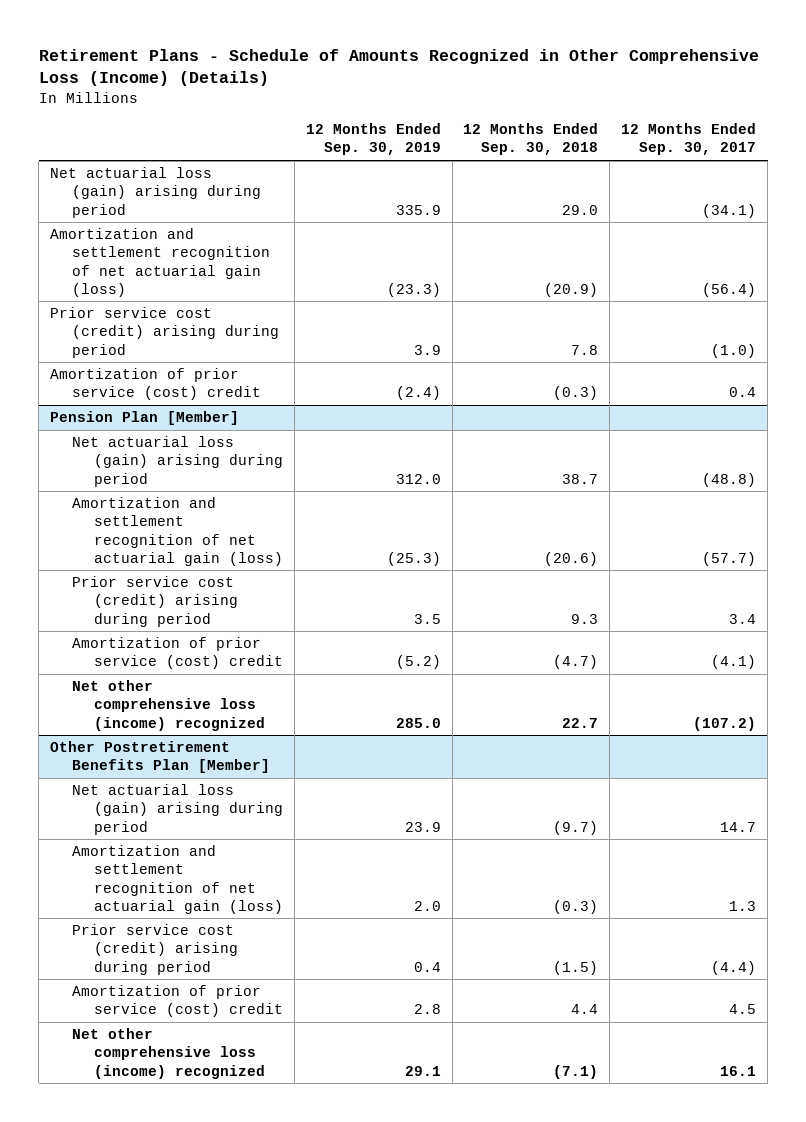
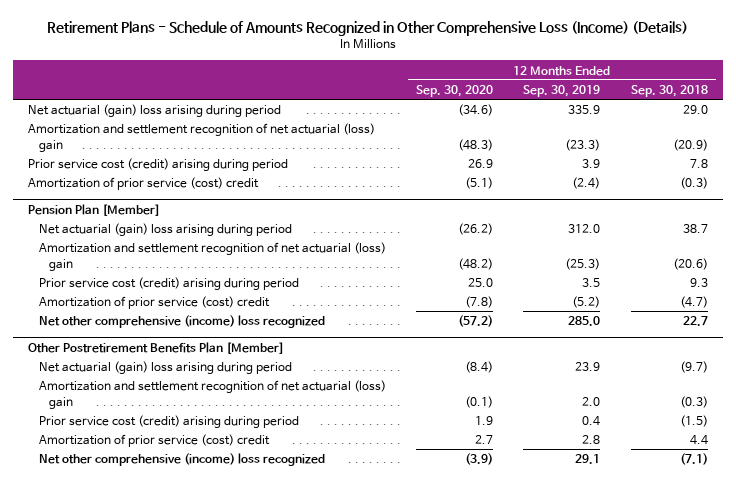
[621,123,757,156] 12 Months Ended Sep. 30, 2017 -> none
none -> [416,85,494,98] Sep. 30, 2020
[49,167,261,218] Net actuarial loss (gain) arising during period -> [28,104,282,118] Net actuarial (gain) loss arising during period
[49,228,270,297] Amortization and settlement recognition of net actuarial gain (loss) -> [28,123,376,152] Amortization and settlement recognition of net actuarial (loss) gain
[71,436,283,487] Net actuarial loss (gain) arising during period -> [38,223,292,237] Net actuarial (gain) loss arising during period
[71,497,283,566] Amortization and settlement recognition of net actuarial gain (loss) -> [38,242,386,271] Amortization and settlement recognition of net actuarial (loss) gain
[71,680,265,731] Net other comprehensive loss (income) recognized -> [38,315,325,329] Net other comprehensive (income) loss recognized
[71,784,283,835] Net actuarial loss (gain) arising during period -> [38,361,292,375] Net actuarial (gain) loss arising during period
[71,845,283,914] Amortization and settlement recognition of net actuarial gain (loss) -> [38,380,386,409] Amortization and settlement recognition of net actuarial (loss) gain
[71,1028,265,1079] Net other comprehensive loss (income) recognized -> [38,453,325,467] Net other comprehensive (income) loss recognized

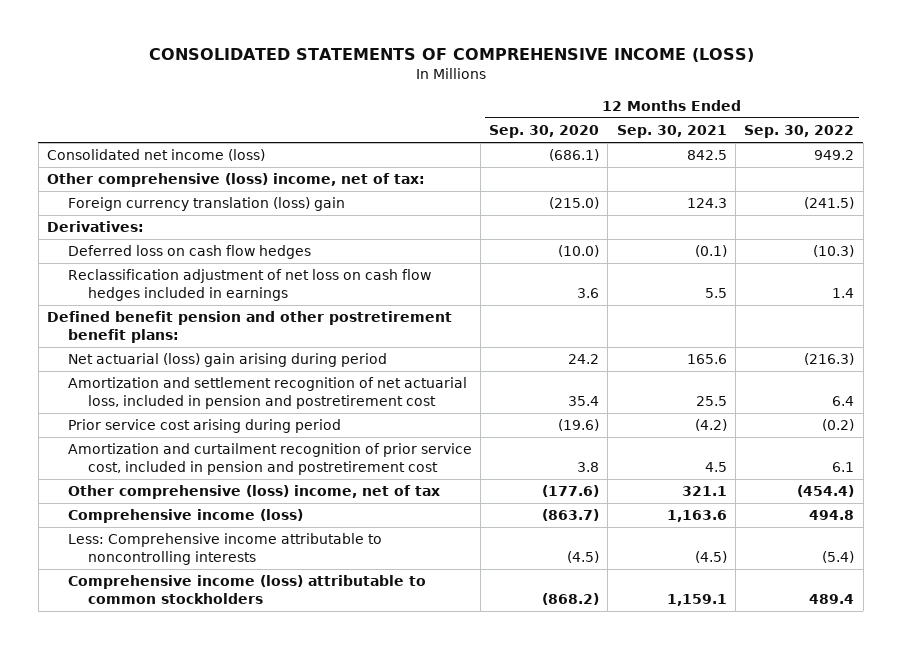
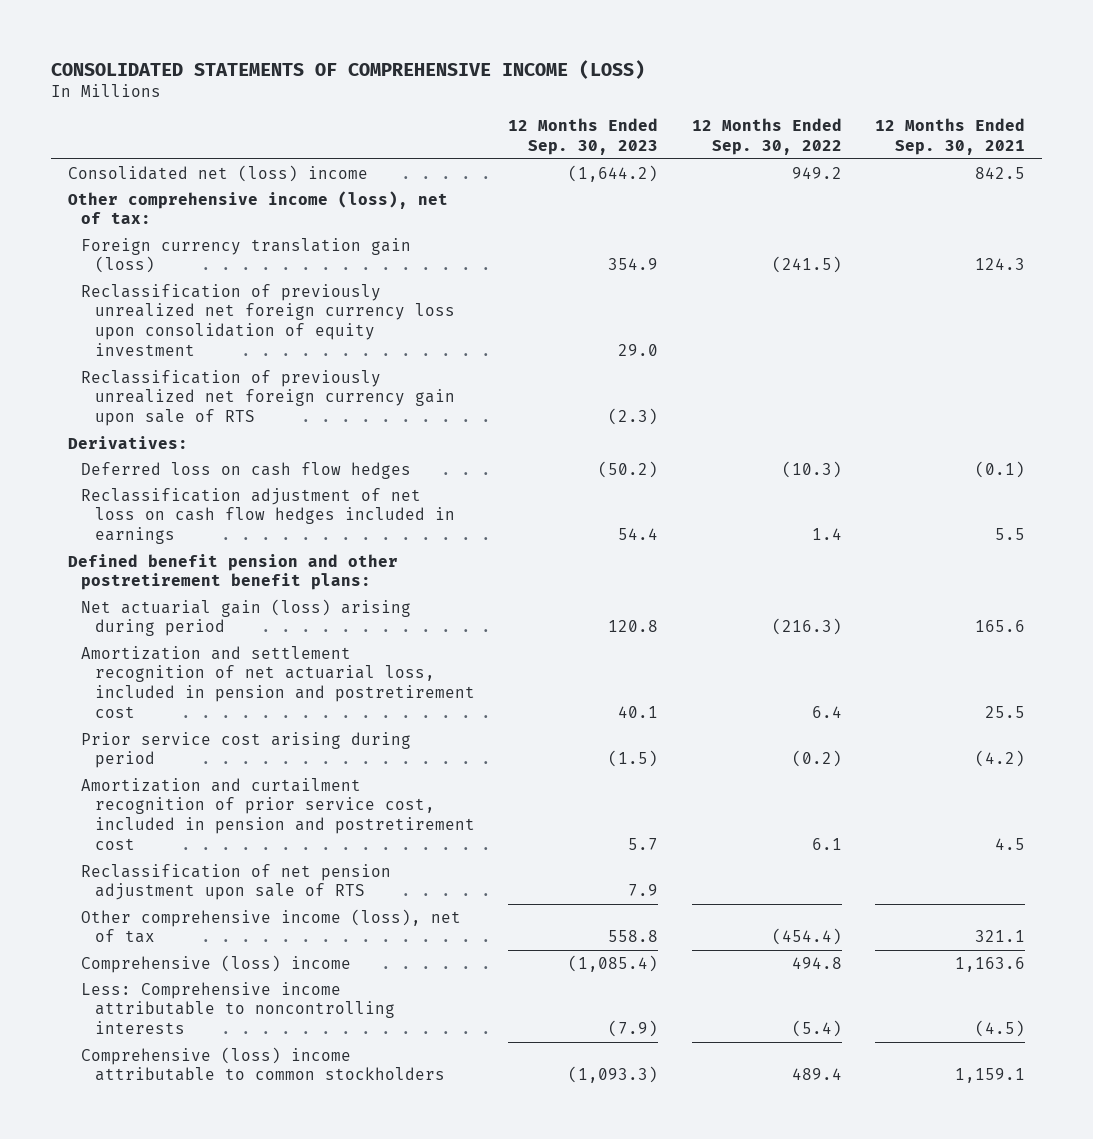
[489,125,600,139] Sep. 30, 2020 -> none
none -> [508,118,659,155] 12 Months Ended Sep. 30, 2023
[47,149,266,162] Consolidated net income (loss) -> [67,164,368,182] Consolidated net (loss) income
[47,173,426,188] Other comprehensive (loss) income, net of tax: -> [67,190,448,225] Other comprehensive income (loss), net of tax:
[67,197,345,212] Foreign currency translation (loss) gain -> [81,237,412,274] Foreign currency translation gain (loss)
none -> [81,283,455,356] Reclassification of previously unrealized net foreign currency loss upon consolidation of equity investment
none -> [81,369,455,427] Reclassification of previously unrealized net foreign currency gain upon sale of RTS
[67,353,387,368] Net actuarial (loss) gain arising during period -> [81,598,412,637] Net actuarial gain (loss) arising during period
none -> [81,863,392,901] Reclassification of net pension adjustment upon sale of RTS
[67,485,440,500] Other comprehensive (loss) income, net of tax -> [81,908,462,944] Other comprehensive income (loss), net of tax
[67,509,303,524] Comprehensive income (loss) -> [81,954,352,973] Comprehensive (loss) income
[67,575,426,604] Comprehensive income (loss) attributable to common stockholders -> [81,1046,445,1082] Comprehensive (loss) income attributable to common stockholders

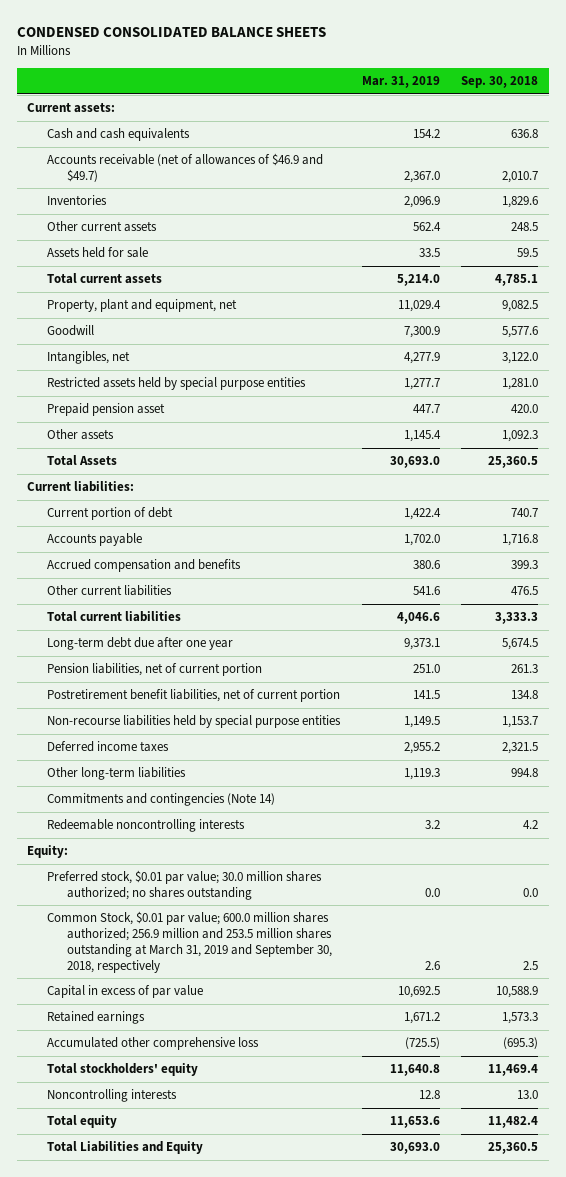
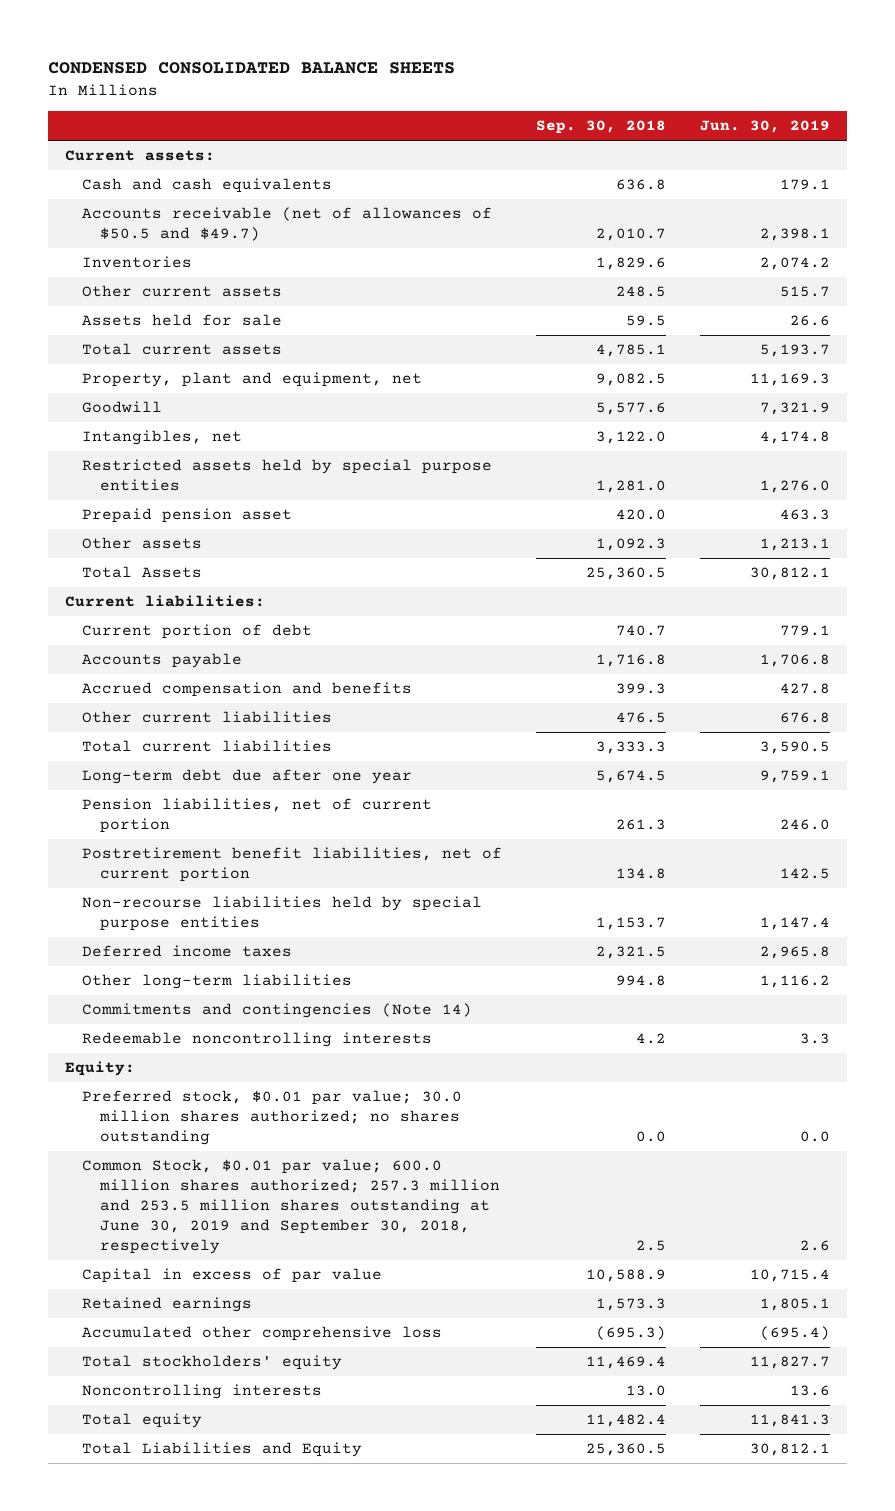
[361,76,440,89] Mar. 31, 2019 -> none
none -> [700,119,831,133] Jun. 30, 2019
[47,153,324,183] Accounts receivable (net of allowances of $46.9 and $49.7) -> [82,207,493,242] Accounts receivable (net of allowances of $50.5 and $49.7)
[47,911,333,973] Common Stock, $0.01 par value; 600.0 million shares authorized; 256.9 million and 253.5 million shares outstanding at March 31, 2019 and September 30, 2018, respectively -> [82,1159,500,1254] Common Stock, $0.01 par value; 600.0 million shares authorized; 257.3 million and 253.5 million shares outstanding at June 30, 2019 and September 30, 2018, respectively

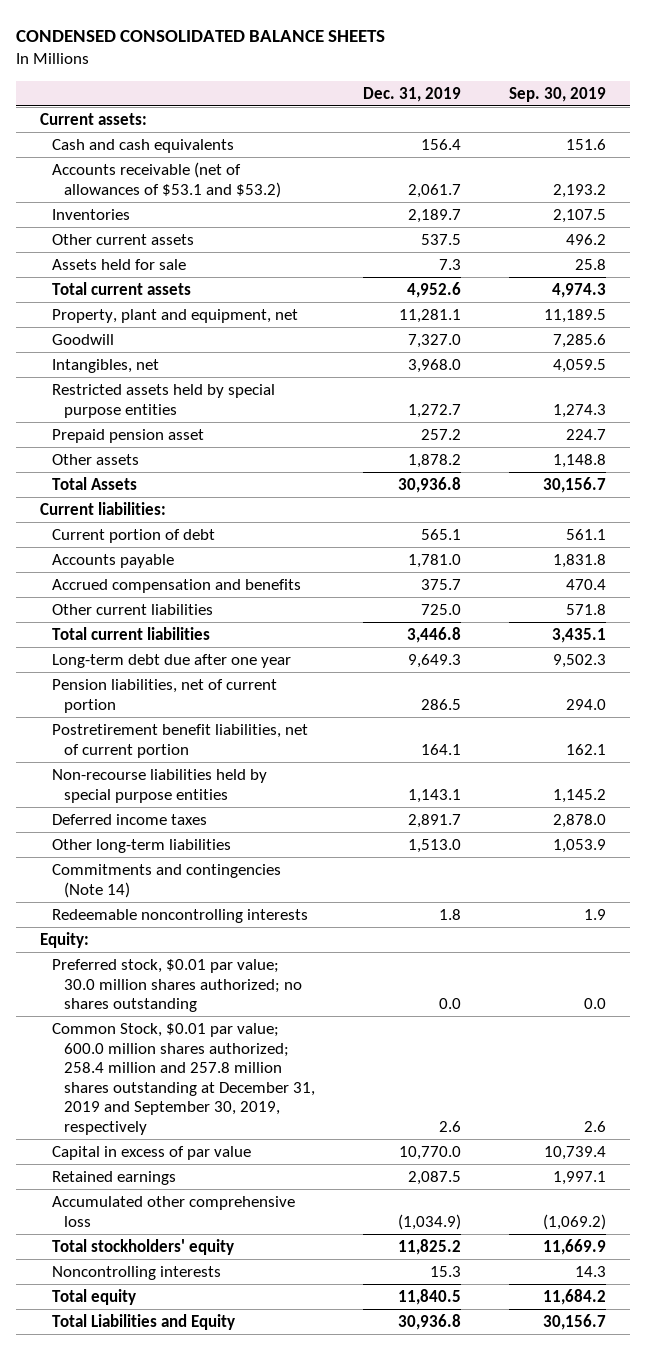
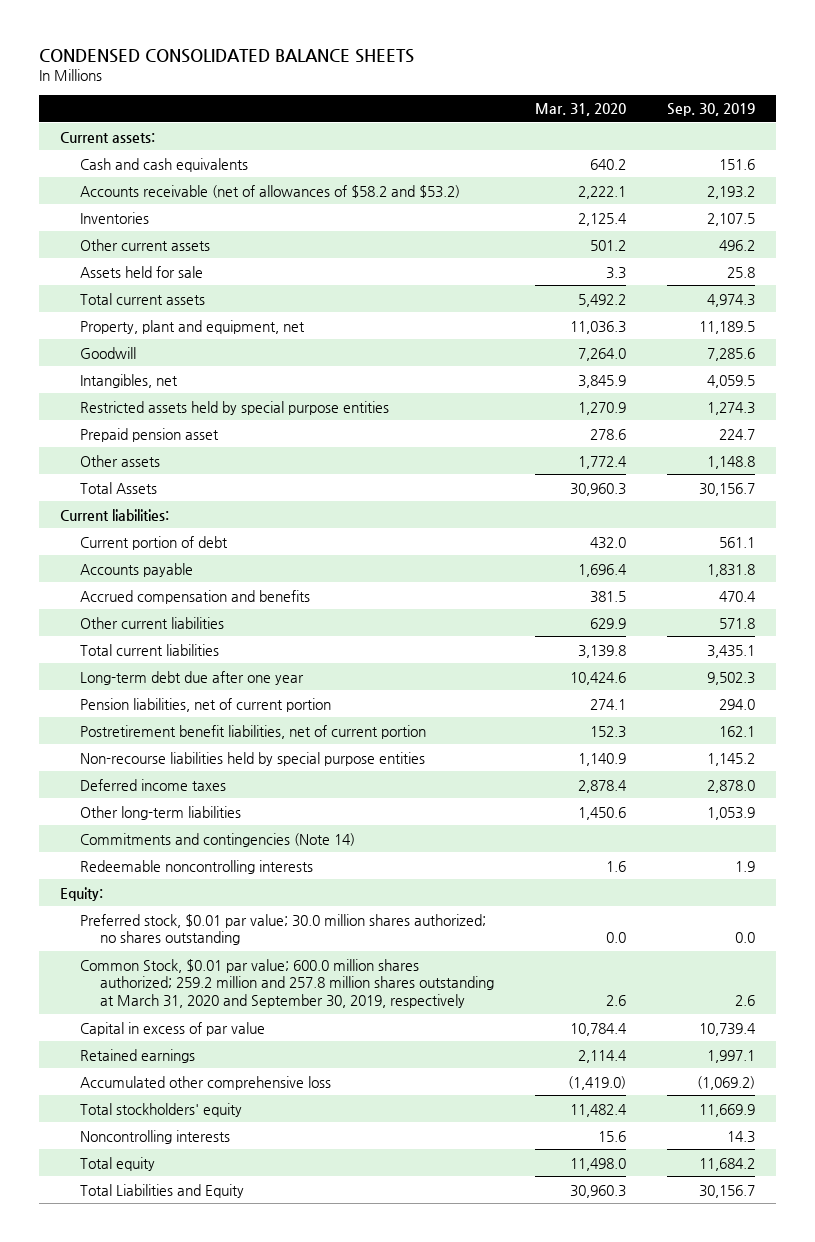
[363,86,462,102] Dec. 31, 2019 -> none
none -> [534,103,626,117] Mar. 31, 2020
[52,161,282,198] Accounts receivable (net of allowances of $53.1 and $53.2) -> [79,184,460,198] Accounts receivable (net of allowances of $58.2 and $53.2)
[52,1022,316,1135] Common Stock, $0.01 par value; 600.0 million shares authorized; 258.4 million and 257.8 million shares outstanding at December 31, 2019 and September 30, 2019, respectively -> [79,958,494,1008] Common Stock, $0.01 par value; 600.0 million shares authorized; 259.2 million and 257.8 million shares outstanding at March 31, 2020 and September 30, 2019, respectively

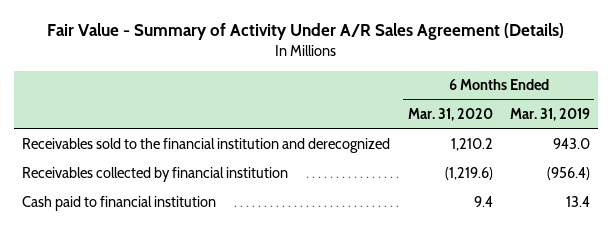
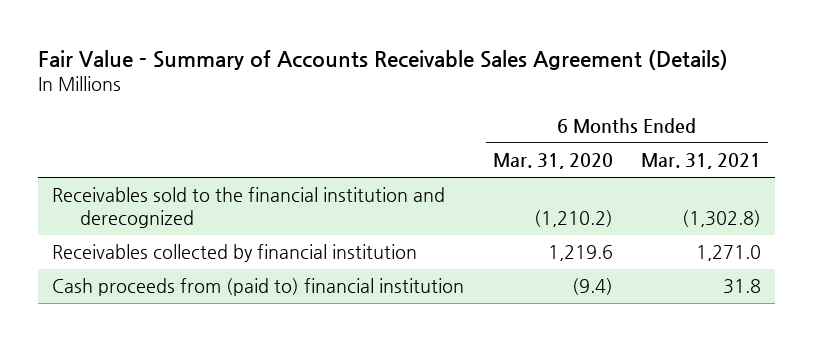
[47,23,565,41] Fair Value - Summary of Activity Under A/R Sales Agreement (Details) -> [38,50,729,71] Fair Value - Summary of Accounts Receivable Sales Agreement (Details)
[509,108,590,122] Mar. 31, 2019 -> none
none -> [641,153,762,170] Mar. 31, 2021
[450,137,493,151] 1,210.2 -> [533,210,613,228] (1,210.2)
[444,166,493,180] (1,219.6) -> [547,245,613,262] 1,219.6
[22,195,217,211] Cash paid to financial institution -> [52,278,465,297] Cash proceeds from (paid to) financial institution
[473,195,493,207] 9.4 -> [571,278,613,296] (9.4)

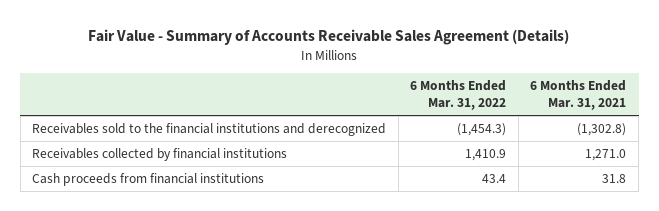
[492,153,613,170] Mar. 31, 2020 -> none
none -> [410,80,507,111] 6 Months Ended Mar. 31, 2022
[52,187,446,229] Receivables sold to the financial institution and derecognized -> [32,123,387,137] Receivables sold to the financial institutions and derecognized
[52,244,418,263] Receivables collected by financial institution -> [32,148,288,162] Receivables collected by financial institutions
[52,278,465,297] Cash proceeds from (paid to) financial institution -> [32,173,265,187] Cash proceeds from financial institutions

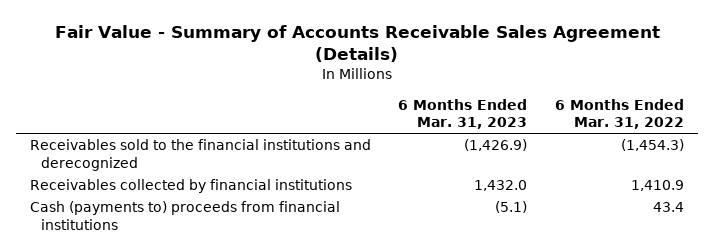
[530,80,627,111] 6 Months Ended Mar. 31, 2021 -> none
none -> [398,98,528,130] 6 Months Ended Mar. 31, 2023
[32,173,265,187] Cash proceeds from financial institutions -> [29,201,340,230] Cash (payments to) proceeds from financial institutions

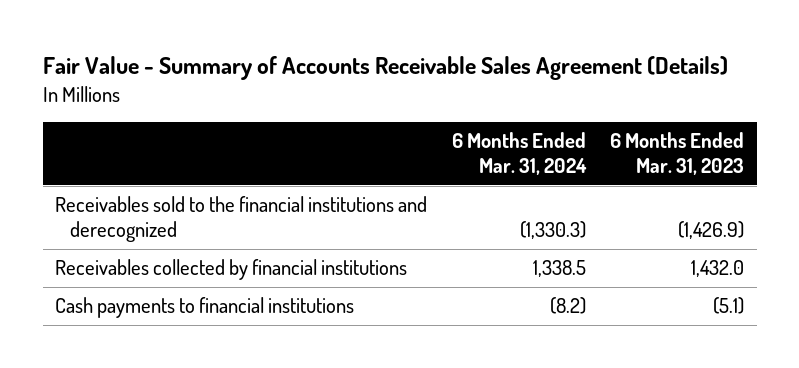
[554,98,684,130] 6 Months Ended Mar. 31, 2022 -> none
none -> [451,132,587,175] 6 Months Ended Mar. 31, 2024
[29,201,340,230] Cash (payments to) proceeds from financial institutions -> [54,297,354,319] Cash payments to financial institutions

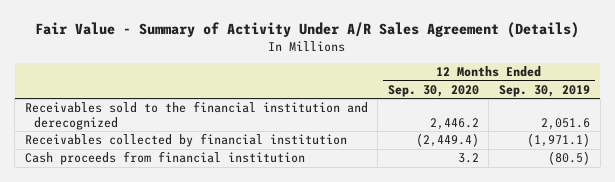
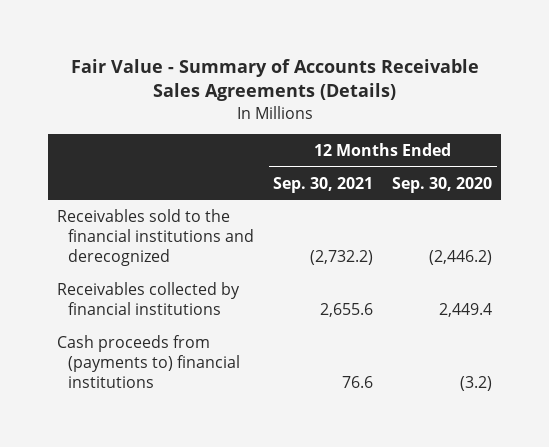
[35,21,580,38] Fair Value - Summary of Activity Under A/R Sales Agreement (Details) -> [70,58,479,102] Fair Value - Summary of Accounts Receivable Sales Agreements (Details)
[498,84,590,97] Sep. 30, 2019 -> none
none -> [273,176,374,193] Sep. 30, 2021
[24,101,368,130] Receivables sold to the financial institution and derecognized -> [57,208,255,267] Receivables sold to the financial institutions and derecognized
[429,117,479,130] 2,446.2 -> [428,250,492,266] (2,446.2)
[24,133,347,148] Receivables collected by financial institution -> [57,281,241,315] Receivables collected by financial institutions
[415,133,479,148] (2,449.4) -> [438,302,492,317] 2,449.4
[24,151,305,166] Cash proceeds from financial institution -> [57,334,241,389] Cash proceeds from (payments to) financial institutions
[457,153,479,164] 3.2 -> [459,376,492,392] (3.2)

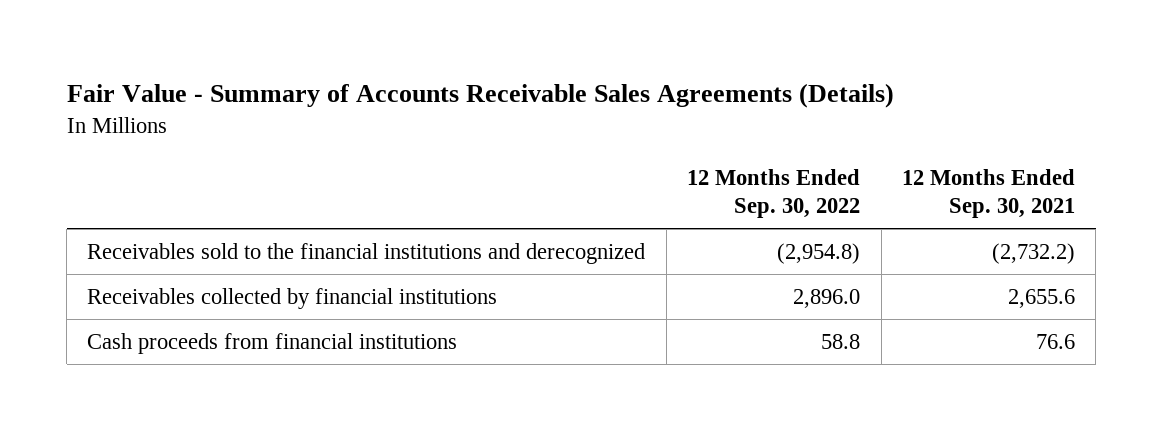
[391,176,492,193] Sep. 30, 2020 -> none
none -> [687,169,861,219] 12 Months Ended Sep. 30, 2022
[57,334,241,389] Cash proceeds from (payments to) financial institutions -> [87,332,458,354] Cash proceeds from financial institutions

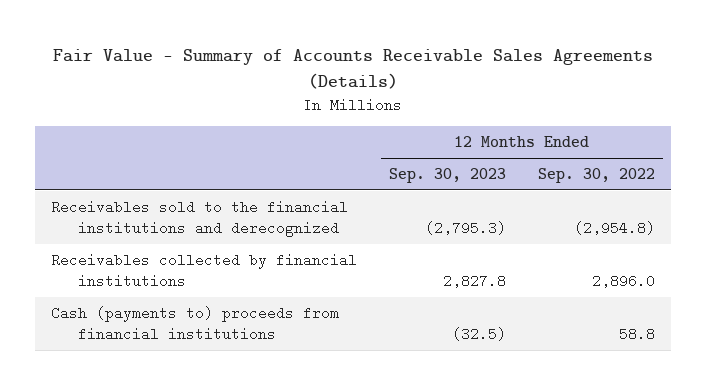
[902,169,1076,219] 12 Months Ended Sep. 30, 2021 -> none
none -> [389,168,507,184] Sep. 30, 2023
[87,332,458,354] Cash proceeds from financial institutions -> [51,306,340,341] Cash (payments to) proceeds from financial institutions

